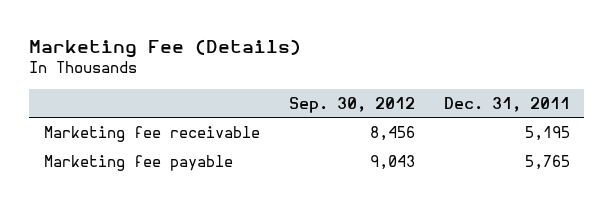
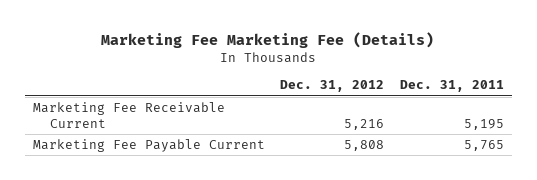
[29,38,302,58] Marketing Fee (Details) -> [101,31,435,48] Marketing Fee Marketing Fee (Details)
[288,96,415,113] Sep. 30, 2012 -> none
none -> [280,80,385,93] Dec. 31, 2012
[43,126,260,143] Marketing fee receivable -> [33,102,226,128] Marketing Fee Receivable Current
[43,155,233,172] Marketing fee payable -> [33,139,266,153] Marketing Fee Payable Current

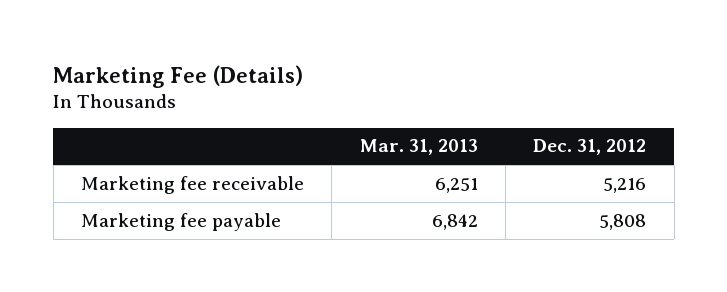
[101,31,435,48] Marketing Fee Marketing Fee (Details) -> [53,64,304,88] Marketing Fee (Details)
[399,80,504,93] Dec. 31, 2011 -> none
none -> [359,139,478,156] Mar. 31, 2013
[33,102,226,128] Marketing Fee Receivable Current -> [80,175,304,194] Marketing fee receivable
[33,139,266,153] Marketing Fee Payable Current -> [80,212,281,231] Marketing fee payable

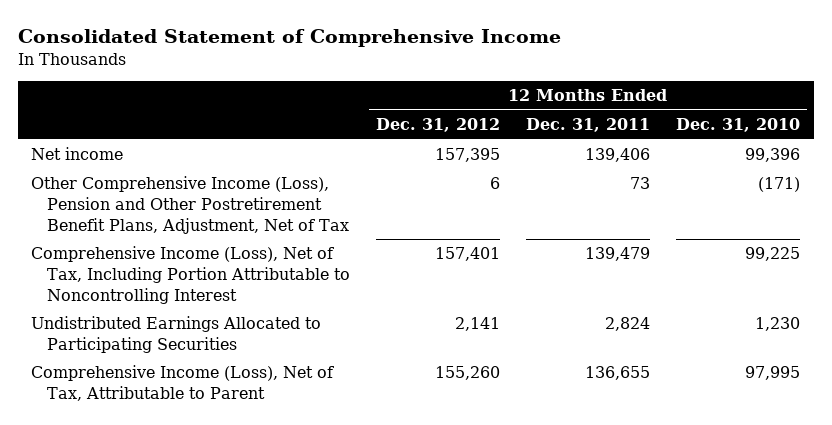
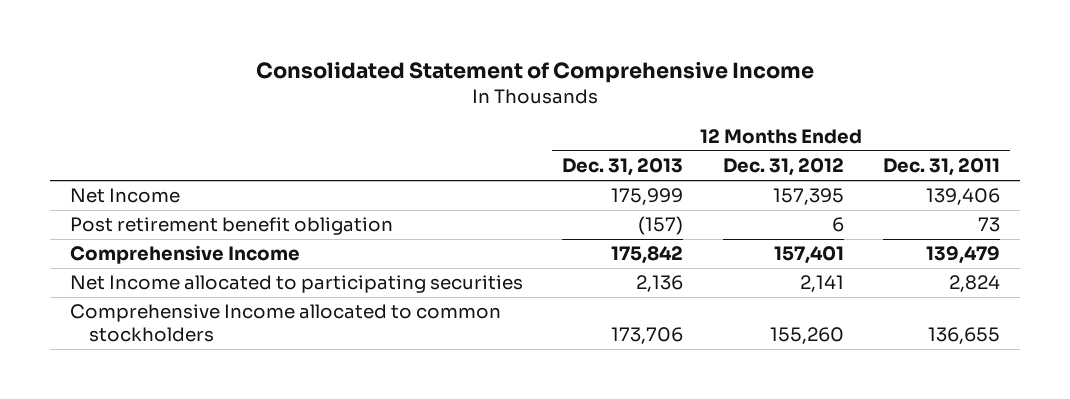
[676,118,801,133] Dec. 31, 2010 -> none
none -> [562,158,684,177] Dec. 31, 2013
[31,147,124,161] Net income -> [69,188,180,204] Net Income
[31,176,349,234] Other Comprehensive Income (Loss), Pension and Other Postretirement Benefit Plans, Adjustment, Net of Tax -> [69,217,393,236] Post retirement benefit obligation
[31,246,350,304] Comprehensive Income (Loss), Net of Tax, Including Portion Attributable to Noncontrolling Interest -> [69,245,300,265] Comprehensive Income
[31,316,322,353] Undistributed Earnings Allocated to Participating Securities -> [69,275,523,294] Net Income allocated to participating securities
[31,365,335,401] Comprehensive Income (Loss), Net of Tax, Attributable to Parent -> [69,304,501,343] Comprehensive Income allocated to common stockholders

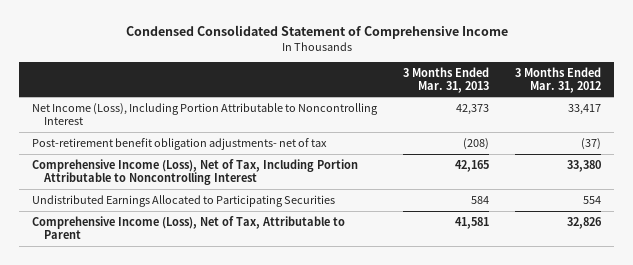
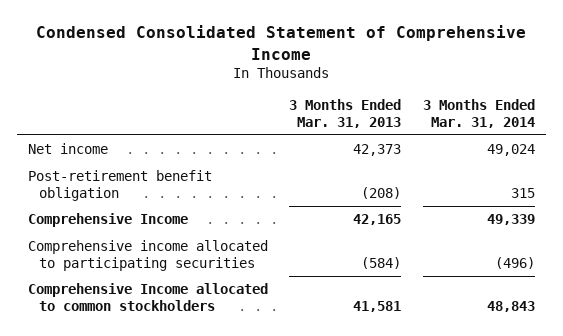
[515,66,602,93] 3 Months Ended Mar. 31, 2012 -> none
none -> [422,99,535,128] 3 Months Ended Mar. 31, 2014
[31,102,378,125] Net Income (Loss), Including Portion Attributable to Noncontrolling Interest -> [27,143,108,155] Net income
[31,137,327,150] Post-retirement benefit obligation adjustments- net of tax -> [27,170,212,201] Post-retirement benefit obligation
[31,158,358,185] Comprehensive Income (Loss), Net of Tax, Including Portion Attributable to Noncontrolling Interest -> [27,213,188,228] Comprehensive Income
[31,194,335,207] Undistributed Earnings Allocated to Participating Securities -> [27,240,268,271] Comprehensive income allocated to participating securities
[471,195,490,204] 584 -> [361,256,402,269] (584)
[31,215,345,239] Comprehensive Income (Loss), Net of Tax, Attributable to Parent -> [27,283,268,311] Comprehensive Income allocated to common stockholders

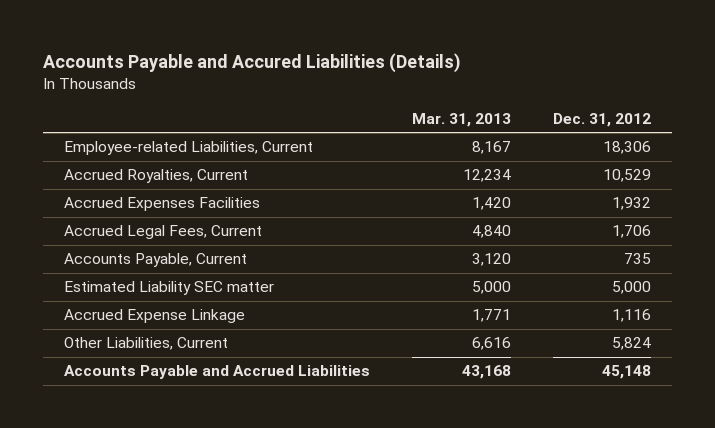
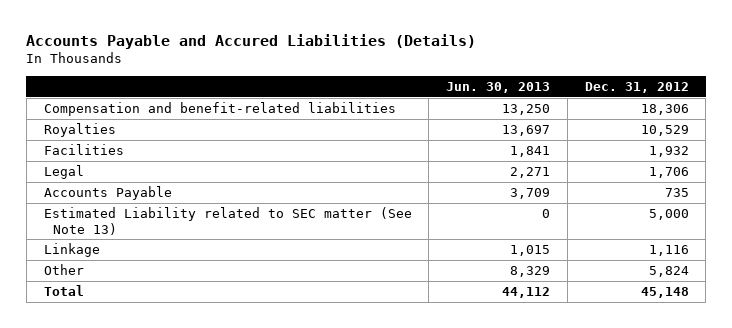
[412,112,512,127] Mar. 31, 2013 -> none
none -> [446,81,551,93] Jun. 30, 2013
[64,141,314,156] Employee-related Liabilities, Current -> [43,101,396,116] Compensation and benefit-related liabilities
[64,169,249,184] Accrued Royalties, Current -> [43,122,116,137] Royalties
[64,197,261,212] Accrued Expenses Facilities -> [43,143,124,155] Facilities
[64,225,263,240] Accrued Legal Fees, Current -> [43,164,84,179] Legal
[64,253,248,268] Accounts Payable, Current -> [43,185,172,200] Accounts Payable
[64,281,275,296] Estimated Liability SEC matter -> [43,206,412,235] Estimated Liability related to SEC matter (See Note 13)
[64,309,246,324] Accrued Expense Linkage -> [43,242,100,257] Linkage
[64,337,229,351] Other Liabilities, Current -> [43,263,84,275] Other
[64,365,371,380] Accounts Payable and Accrued Liabilities -> [43,284,84,296] Total

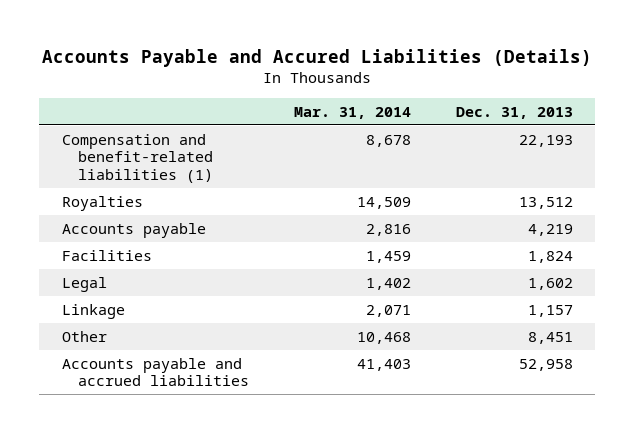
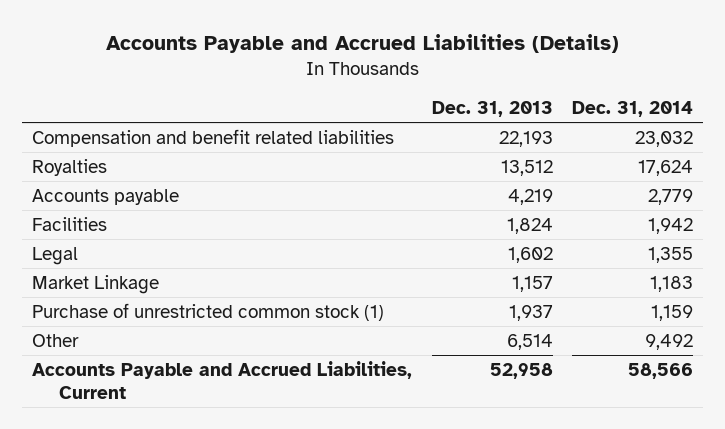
[42,48,593,67] Accounts Payable and Accured Liabilities (Details) -> [105,34,619,54] Accounts Payable and Accrued Liabilities (Details)
[293,106,411,119] Mar. 31, 2014 -> none
none -> [572,101,694,118] Dec. 31, 2014
[61,133,213,184] Compensation and benefit-related liabilities (1) -> [31,128,394,147] Compensation and benefit related liabilities
[61,303,125,319] Linkage -> [31,274,159,294] Market Linkage
none -> [31,302,384,321] Purchase of unrestricted common stock (1)
[527,331,573,344] 8,451 -> [506,333,553,350] 6,514
[61,357,249,387] Accounts payable and accrued liabilities -> [31,360,412,399] Accounts Payable and Accrued Liabilities, Current

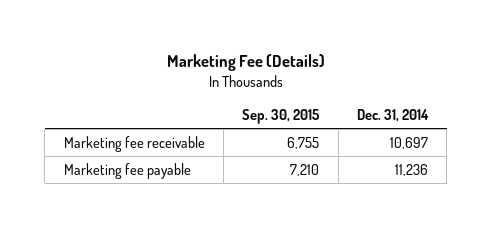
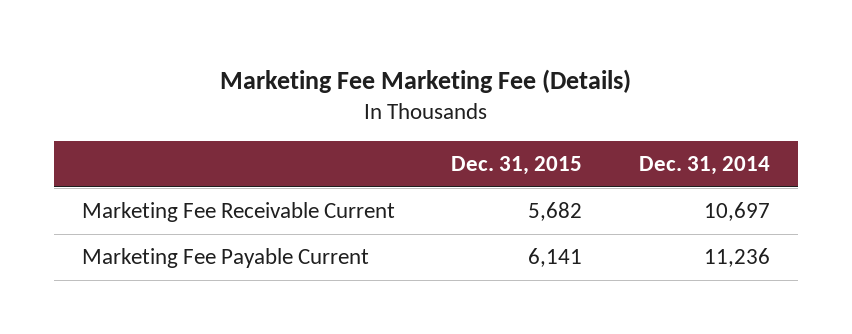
[166,54,325,72] Marketing Fee (Details) -> [219,68,631,93] Marketing Fee Marketing Fee (Details)
[242,109,321,125] Sep. 30, 2015 -> none
none -> [451,156,583,176] Dec. 31, 2015
[63,135,205,152] Marketing fee receivable -> [82,202,396,223] Marketing Fee Receivable Current
[63,162,191,179] Marketing fee payable -> [82,248,370,269] Marketing Fee Payable Current

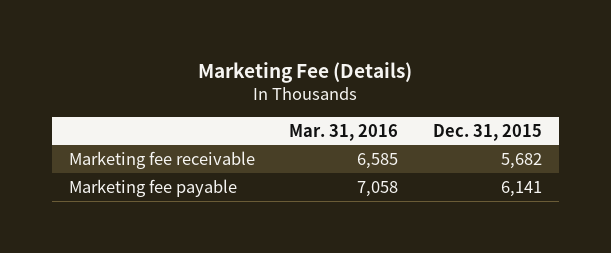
[219,68,631,93] Marketing Fee Marketing Fee (Details) -> [198,61,413,83] Marketing Fee (Details)
[638,156,770,176] Dec. 31, 2014 -> none
none -> [289,123,399,141] Mar. 31, 2016
[82,202,396,223] Marketing Fee Receivable Current -> [68,150,255,169] Marketing fee receivable
[82,248,370,269] Marketing Fee Payable Current -> [68,178,237,197] Marketing fee payable

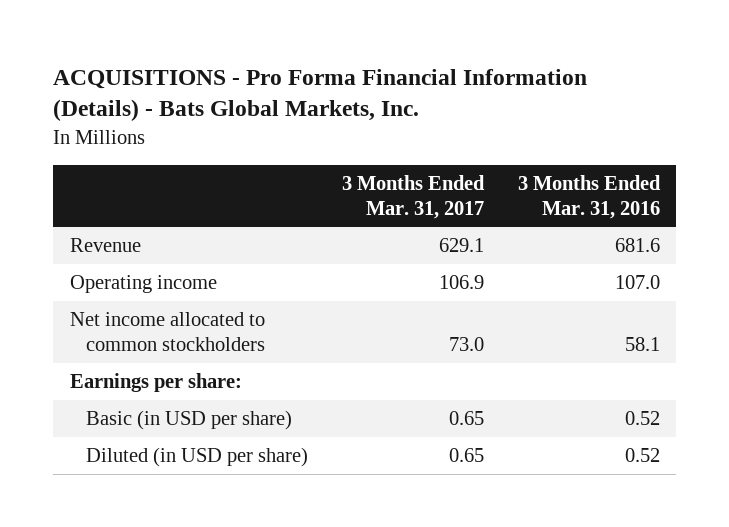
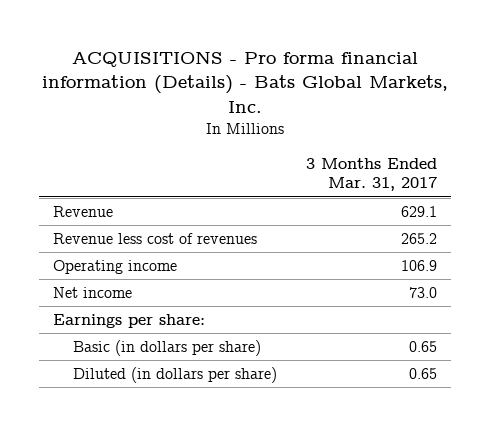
[52,68,587,122] ACQUISITIONS - Pro Forma Financial Information (Details) - Bats Global Markets, Inc. -> [41,50,448,113] ACQUISITIONS - Pro forma financial information (Details) - Bats Global Markets, Inc.
[517,174,661,219] 3 Months Ended Mar. 31, 2016 -> none
none -> [53,233,258,245] Revenue less cost of revenues
[69,312,266,351] Net income allocated to common stockholders -> [53,287,133,299] Net income
[86,410,293,431] Basic (in USD per share) -> [73,340,262,357] Basic (in dollars per share)
[86,447,309,468] Diluted (in USD per share) -> [73,367,278,384] Diluted (in dollars per share)

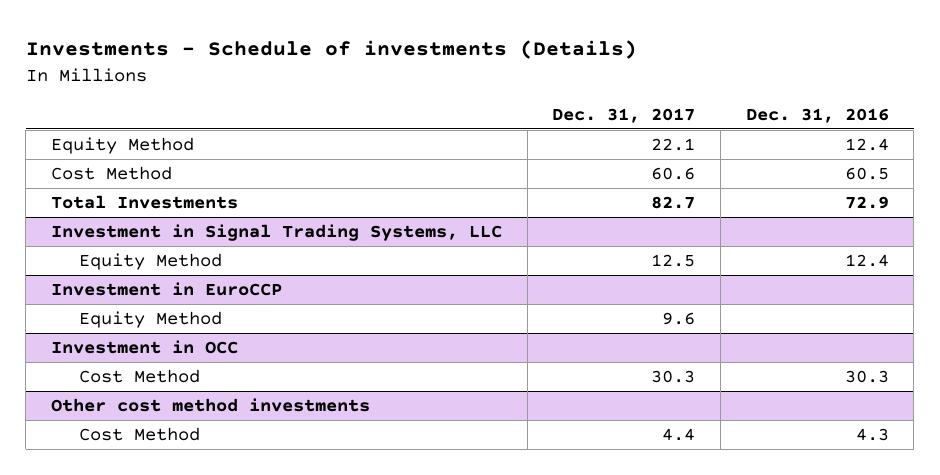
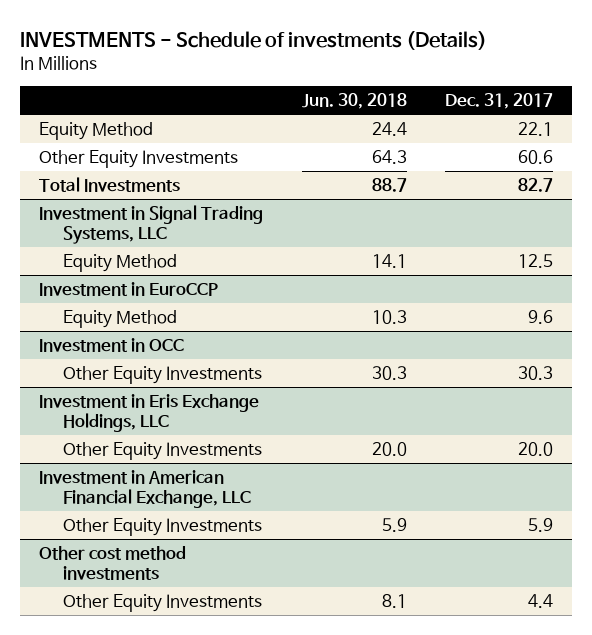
[25,40,637,60] Investments - Schedule of investments (Details) -> [20,30,488,50] INVESTMENTS - Schedule of investments (Details)
[745,107,889,123] Dec. 31, 2016 -> none
none -> [301,93,407,110] Jun. 30, 2018
[51,165,173,180] Cost Method -> none
none -> [39,150,239,169] Other Equity Investments
[78,368,200,383] Cost Method -> none
none -> [62,366,262,385] Other Equity Investments
none -> [39,394,260,433] Investment in Eris Exchange Holdings, LLC
none -> [62,442,262,461] Other Equity Investments
none -> [39,470,251,509] Investment in American Financial Exchange, LLC
none -> [62,518,262,537] Other Equity Investments
[78,426,200,441] Cost Method -> none
none -> [62,594,262,613] Other Equity Investments

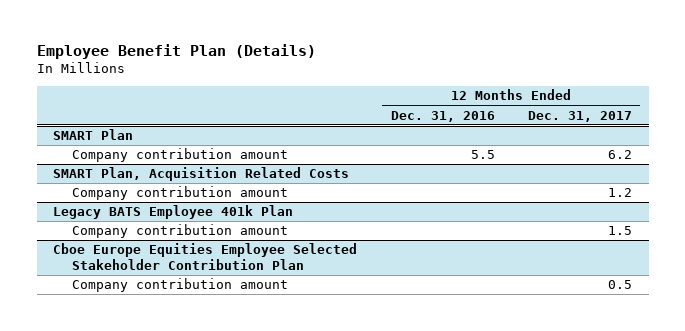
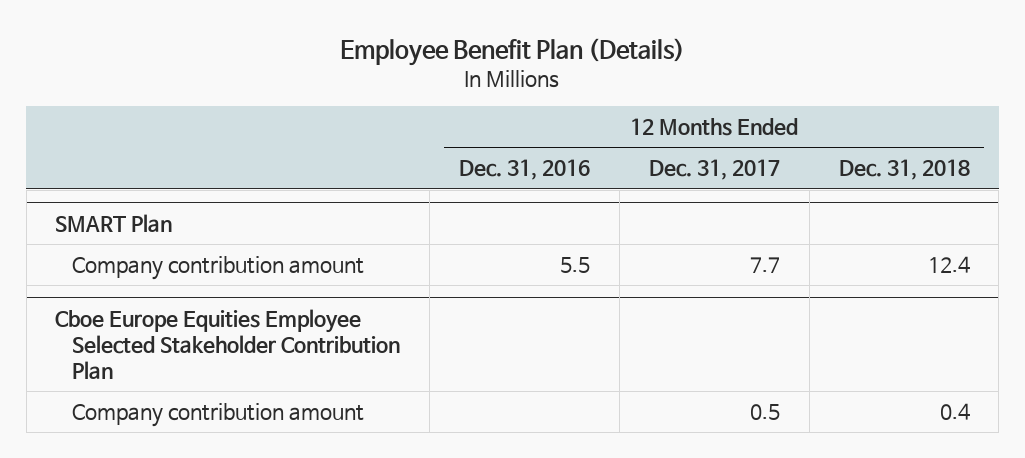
none -> [838,159,970,181] Dec. 31, 2018
[53,167,350,182] SMART Plan, Acquisition Related Costs -> none
[71,186,288,201] Company contribution amount -> none
[53,205,294,220] Legacy BATS Employee 401k Plan -> none
[71,224,288,239] Company contribution amount -> none
[607,150,632,160] 6.2 -> [749,257,780,274] 7.7

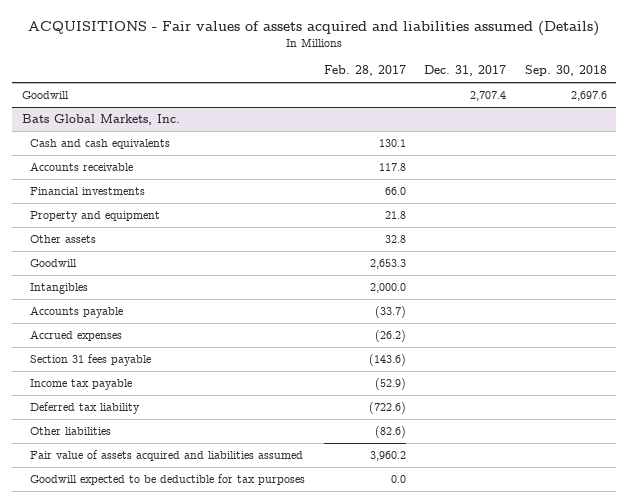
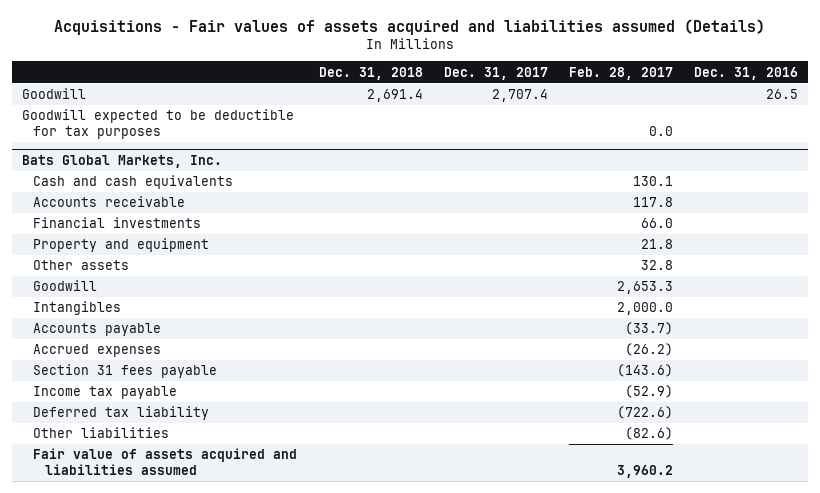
[28,20,600,36] ACQUISITIONS - Fair values of assets acquired and liabilities assumed (Details) -> [54,18,766,35] Acquisitions - Fair values of assets acquired and liabilities assumed (Details)
[524,65,607,77] Sep. 30, 2018 -> none
none -> [318,66,423,80] Dec. 31, 2018
none -> [693,66,798,80] Dec. 31, 2016
none -> [22,109,295,139] Goodwill expected to be deductible for tax purposes
[30,473,306,485] Goodwill expected to be deductible for tax purposes -> none

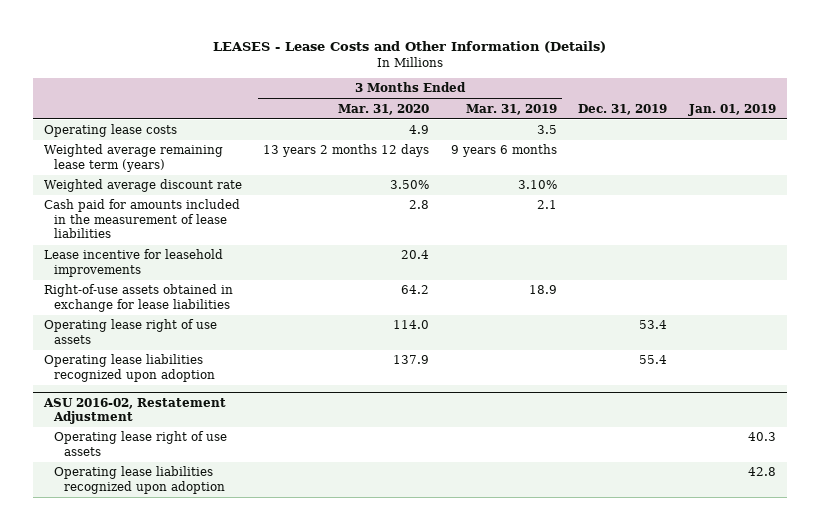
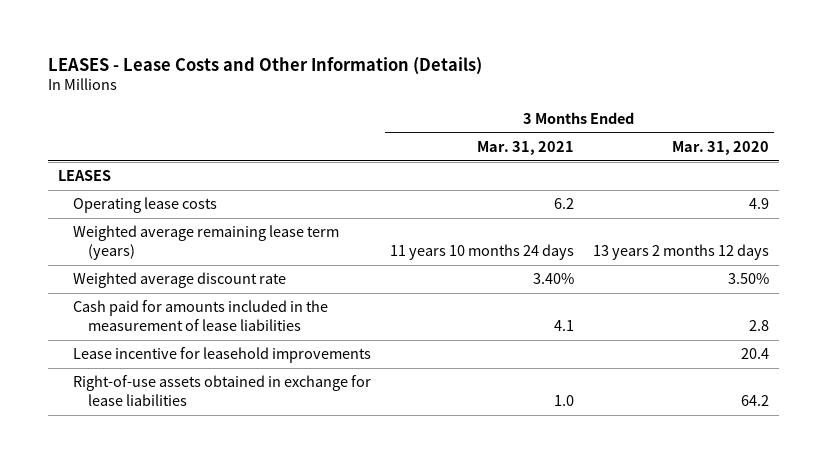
[465,103,557,115] Mar. 31, 2019 -> none
[578,103,668,115] Dec. 31, 2019 -> none
[687,103,776,116] Jan. 01, 2019 -> none
none -> [476,141,574,156] Mar. 31, 2021
none -> [57,170,111,182] LEASES
[44,319,218,344] Operating lease right of use assets -> none
[44,354,216,382] Operating lease liabilities recognized upon adoption -> none
[43,397,227,425] ASU 2016-02, Restatement Adjustment -> none
[54,431,228,456] Operating lease right of use assets -> none
[54,466,226,494] Operating lease liabilities recognized upon adoption -> none

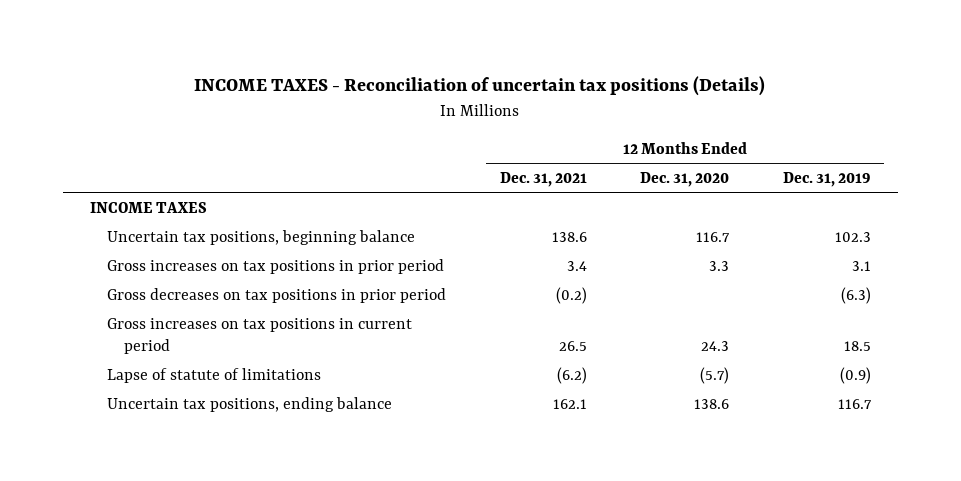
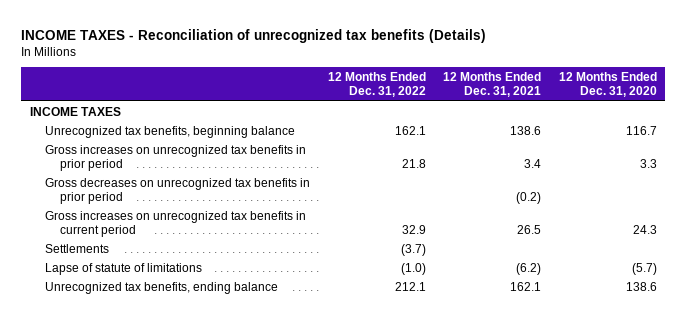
[194,76,766,97] INCOME TAXES - Reconciliation of uncertain tax positions (Details) -> [21,28,487,43] INCOME TAXES - Reconciliation of unrecognized tax benefits (Details)
[782,171,871,187] Dec. 31, 2019 -> none
none -> [327,71,426,98] 12 Months Ended Dec. 31, 2022
[106,229,415,245] Uncertain tax positions, beginning balance -> [45,125,296,138] Unrecognized tax benefits, beginning balance
[106,258,444,274] Gross increases on tax positions in prior period -> [45,144,307,171] Gross increases on unrecognized tax benefits in prior period
[106,287,446,303] Gross decreases on tax positions in prior period -> [45,177,311,204] Gross decreases on unrecognized tax benefits in prior period
[106,317,412,355] Gross increases on tax positions in current period -> [45,210,307,237] Gross increases on unrecognized tax benefits in current period
none -> [45,243,110,253] Settlements
[106,396,392,412] Uncertain tax positions, ending balance -> [45,281,279,294] Unrecognized tax benefits, ending balance

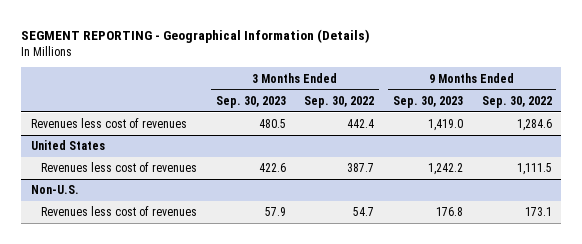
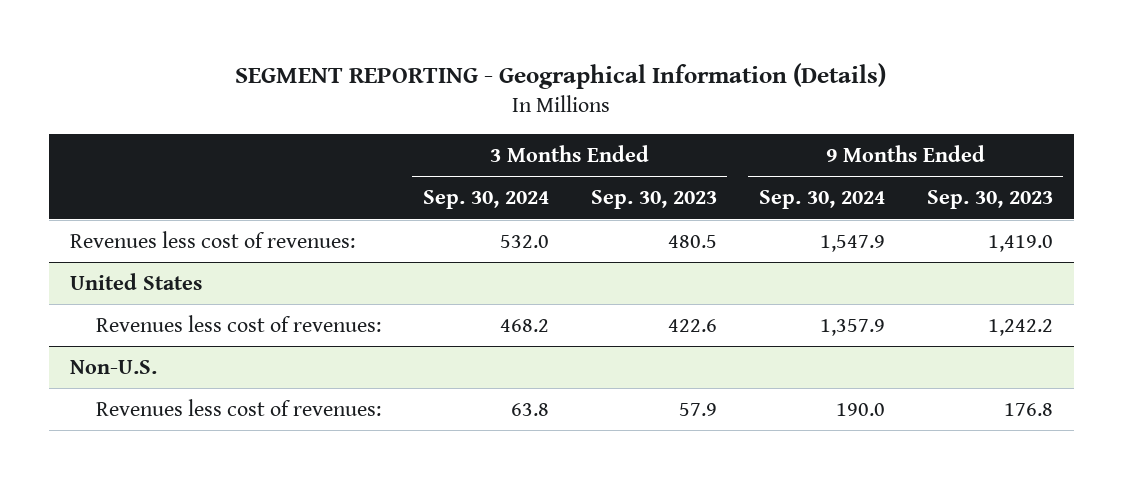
[304,95,375,108] Sep. 30, 2022 -> none
[481,95,552,108] Sep. 30, 2022 -> none
none -> [422,190,549,210] Sep. 30, 2024
none -> [758,190,885,210] Sep. 30, 2024
[30,118,187,129] Revenues less cost of revenues -> [70,230,356,248] Revenues less cost of revenues:
[40,162,197,173] Revenues less cost of revenues -> [95,314,381,332] Revenues less cost of revenues:
[40,206,197,217] Revenues less cost of revenues -> [95,398,381,416] Revenues less cost of revenues:

